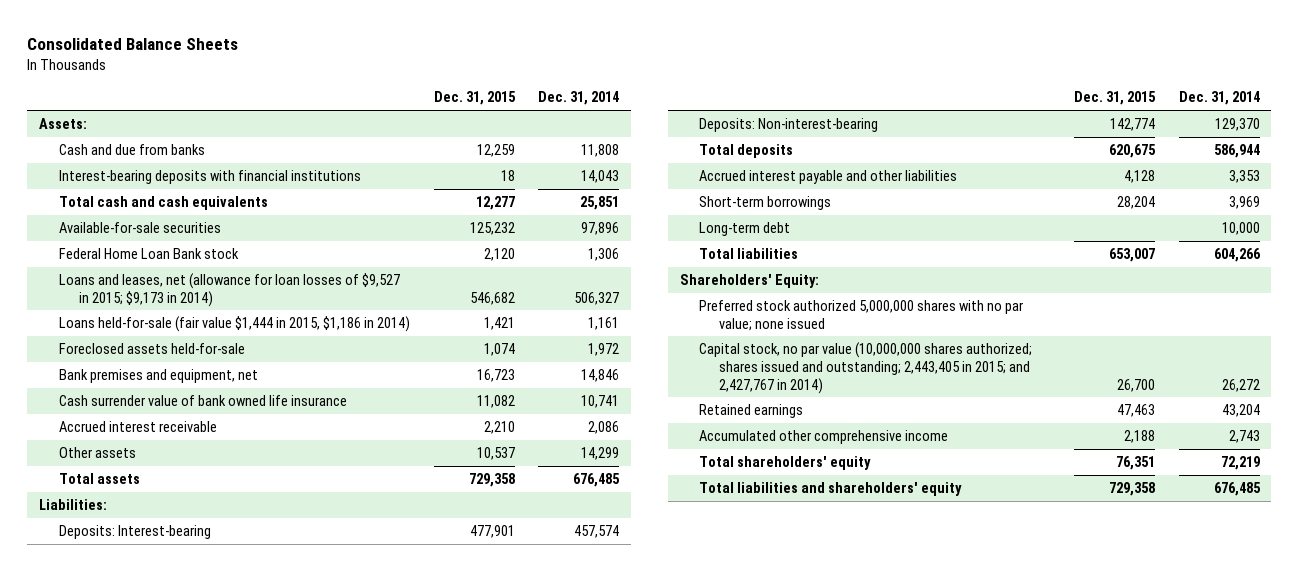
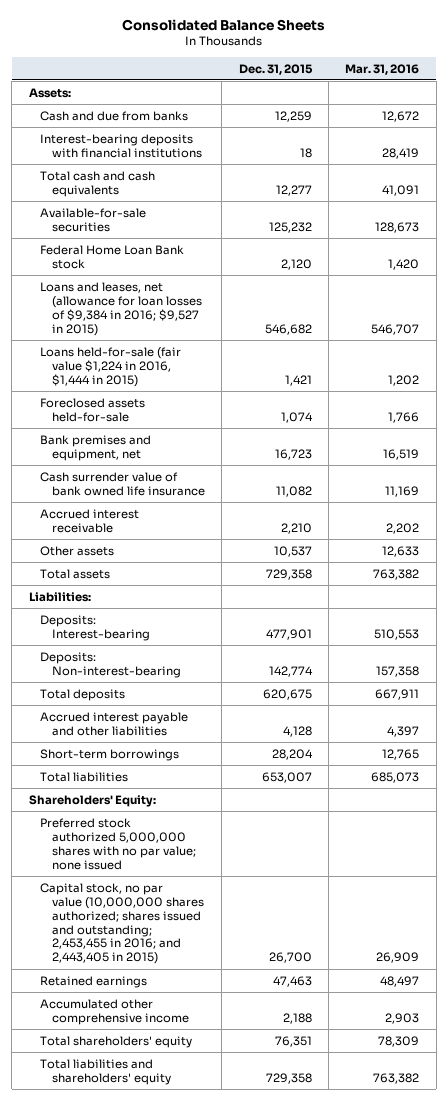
[538,91,620,106] Dec. 31, 2014 -> none
none -> [345,63,420,75] Mar. 31, 2016
[59,272,401,307] Loans and leases, net (allowance for loan losses of $9,527 in 2015; $9,173 in 2014) -> [40,281,202,336] Loans and leases, net (allowance for loan losses of $9,384 in 2016; $9,527 in 2015)
[59,315,411,332] Loans held-for-sale (fair value $1,444 in 2015, $1,186 in 2014) -> [40,346,182,387] Loans held-for-sale (fair value $1,224 in 2016, $1,444 in 2015)
[699,221,791,236] Long-term debt -> none
[699,341,1033,394] Capital stock, no par value (10,000,000 shares authorized; shares issued and outstanding; 2,443,405 in 2015; and 2,427,767 in 2014) -> [40,882,204,965] Capital stock, no par value (10,000,000 shares authorized; shares issued and outstanding; 2,453,455 in 2016; and 2,443,405 in 2015)

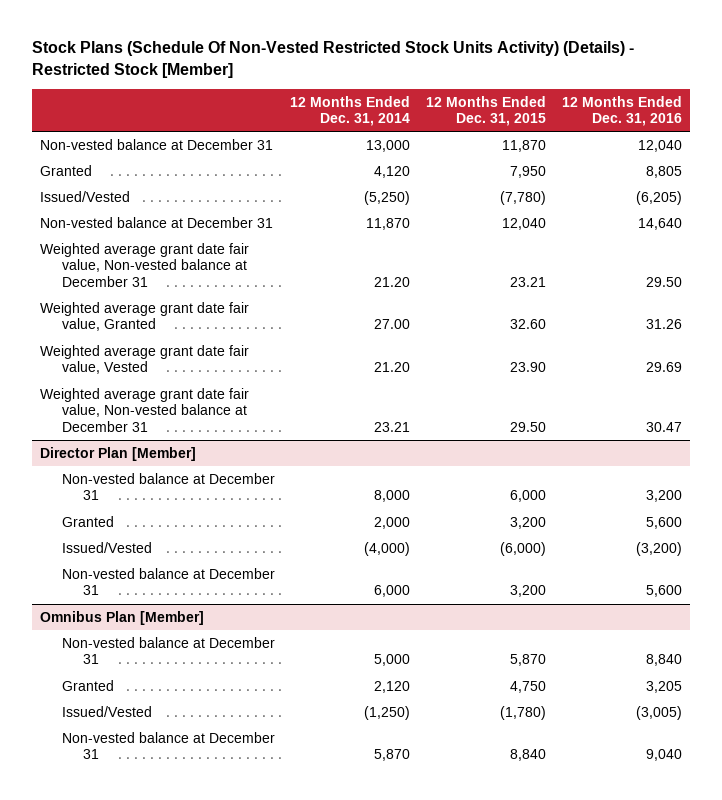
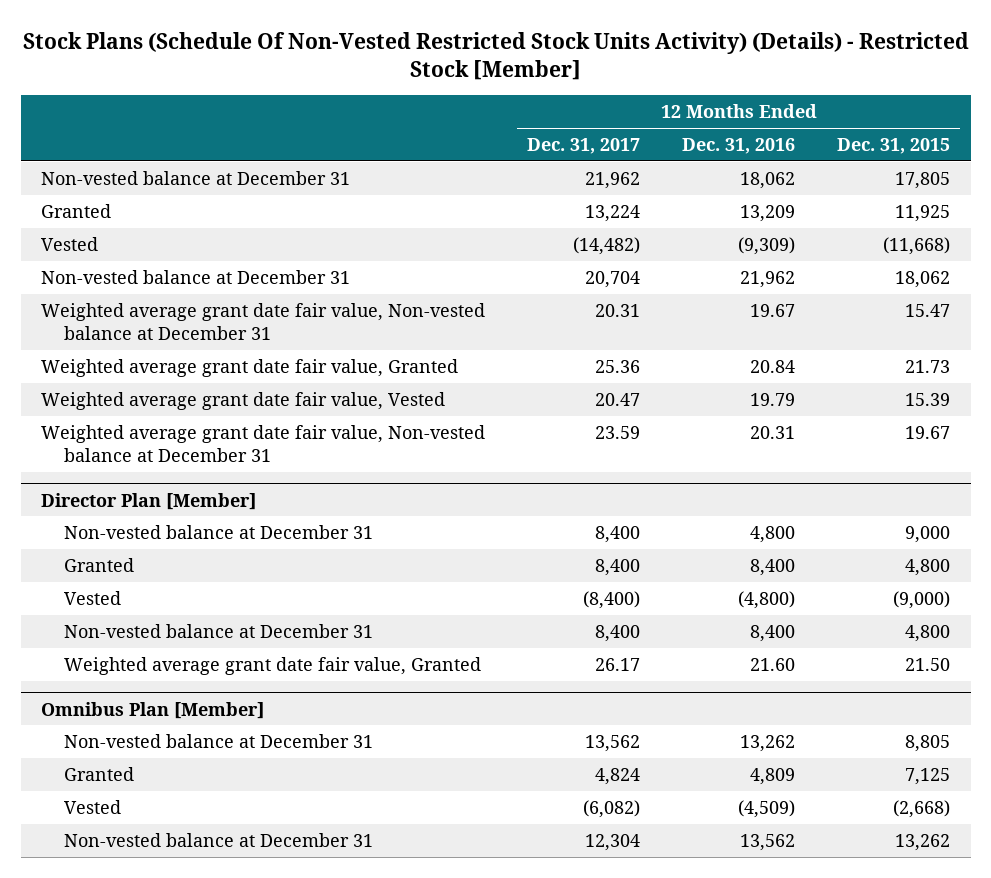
[290,95,411,127] 12 Months Ended Dec. 31, 2014 -> none
none -> [527,138,641,155] Dec. 31, 2017
[502,139,547,152] 11,870 -> [894,171,950,189] 17,805
[637,139,682,152] 12,040 -> [740,171,796,189] 18,062
[510,165,547,178] 7,950 -> [894,204,950,222] 11,925
[645,165,682,178] 8,805 -> [740,204,796,222] 13,209
[39,190,130,202] Issued/Vested -> [41,236,99,251] Vested
[500,190,547,205] (7,780) -> [882,236,950,255] (11,668)
[635,190,682,205] (6,205) -> [738,236,796,255] (9,309)
[502,217,547,230] 12,040 -> [894,270,950,288] 18,062
[637,217,682,230] 14,640 -> [740,270,796,288] 21,962
[510,276,547,287] 23.21 -> [904,303,950,317] 15.47
[645,276,682,287] 29.50 -> [750,303,796,317] 19.67
[510,319,547,330] 32.60 -> [904,359,950,373] 21.73
[645,319,682,330] 31.26 -> [750,359,796,373] 20.84
[510,362,547,373] 23.90 -> [904,392,950,406] 15.39
[645,362,682,373] 29.69 -> [750,392,796,406] 19.79
[510,421,547,432] 29.50 -> [904,425,950,439] 19.67
[645,421,682,432] 30.47 -> [750,425,796,439] 20.31
[510,490,547,503] 6,000 -> [904,525,950,543] 9,000
[645,490,682,503] 3,200 -> [750,525,796,543] 4,800
[510,516,547,529] 3,200 -> [904,558,950,576] 4,800
[645,516,682,529] 5,600 -> [750,558,796,576] 8,400
[61,541,152,553] Issued/Vested -> [64,590,122,605] Vested
[500,541,547,556] (6,000) -> [892,590,950,609] (9,000)
[635,541,682,556] (3,200) -> [738,590,796,609] (4,800)
[510,585,547,598] 3,200 -> [904,624,950,642] 4,800
[645,585,682,598] 5,600 -> [750,624,796,642] 8,400
none -> [64,656,482,675] Weighted average grant date fair value, Granted
[510,654,547,667] 5,870 -> [904,734,950,752] 8,805
[645,654,682,667] 8,840 -> [740,734,796,752] 13,262
[510,680,547,693] 4,750 -> [904,767,950,785] 7,125
[645,680,682,693] 3,205 -> [750,767,796,785] 4,809
[61,705,152,717] Issued/Vested -> [64,799,122,814] Vested
[500,705,547,720] (1,780) -> [892,799,950,818] (2,668)
[635,705,682,720] (3,005) -> [738,799,796,818] (4,509)
[510,749,547,762] 8,840 -> [894,833,950,851] 13,262
[645,749,682,762] 9,040 -> [740,833,796,851] 13,562

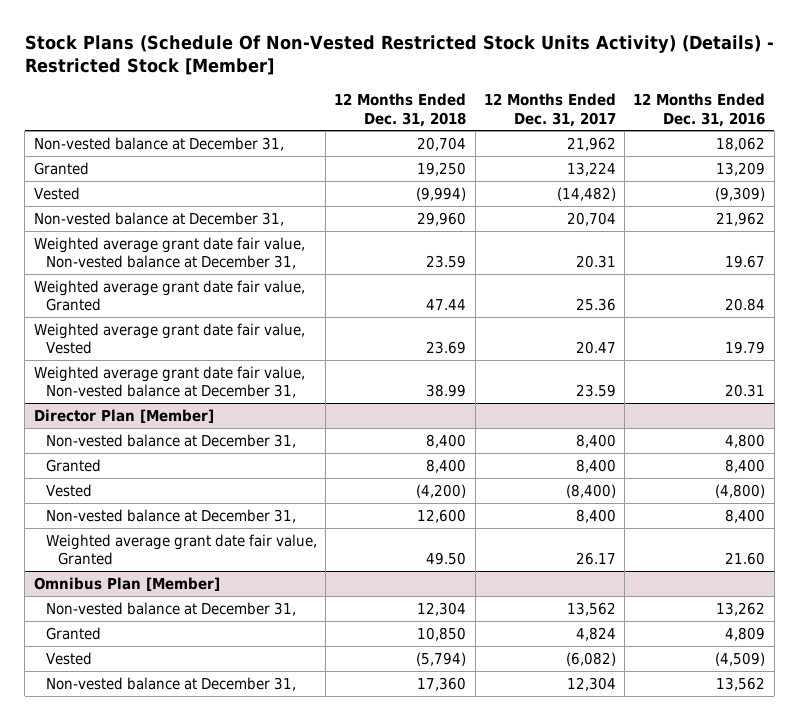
[836,138,950,155] Dec. 31, 2015 -> none
none -> [334,93,467,127] 12 Months Ended Dec. 31, 2018
[41,170,351,185] Non-vested balance at December 31 -> [33,136,284,151] Non-vested balance at December 31,
[41,269,351,284] Non-vested balance at December 31 -> [33,211,284,226] Non-vested balance at December 31,
[41,302,486,341] Weighted average grant date fair value, Non-vested balance at December 31 -> [33,236,305,270] Weighted average grant date fair value, Non-vested balance at December 31,
[41,424,486,463] Weighted average grant date fair value, Non-vested balance at December 31 -> [33,365,305,399] Weighted average grant date fair value, Non-vested balance at December 31,
[64,524,374,539] Non-vested balance at December 31 -> [45,433,296,448] Non-vested balance at December 31,
[64,623,374,638] Non-vested balance at December 31 -> [45,508,296,523] Non-vested balance at December 31,
[64,733,374,748] Non-vested balance at December 31 -> [45,601,296,616] Non-vested balance at December 31,
[64,832,374,847] Non-vested balance at December 31 -> [45,676,296,691] Non-vested balance at December 31,

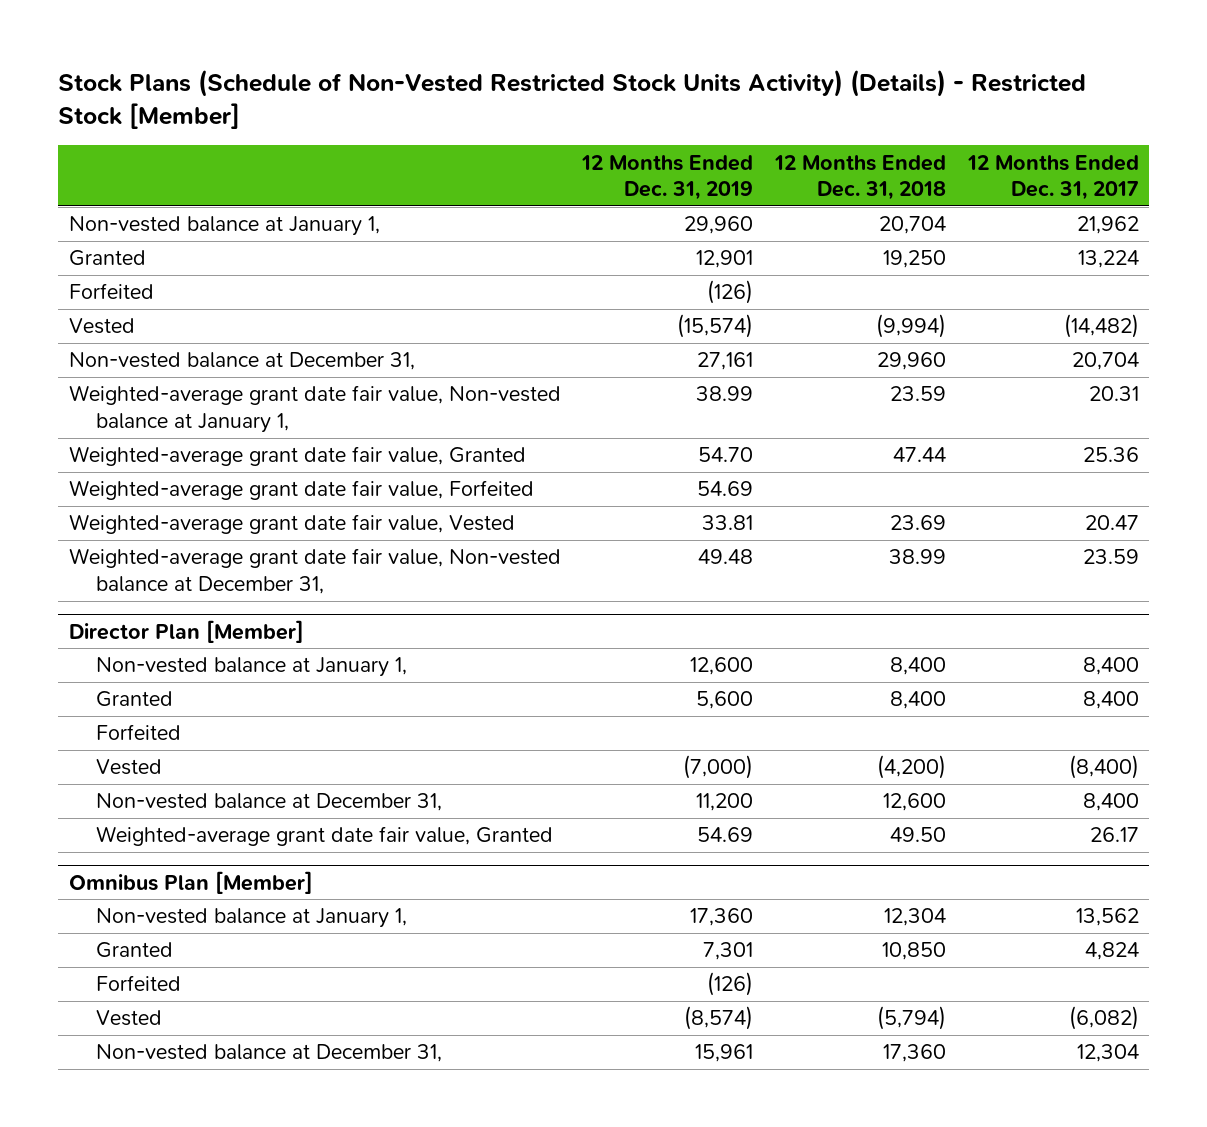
[24,34,774,76] Stock Plans (Schedule Of Non-Vested Restricted Stock Units Activity) (Details) - Restricted Stock [Member] -> [57,68,1086,129] Stock Plans (Schedule of Non-Vested Restricted Stock Units Activity) (Details) - Restricted Stock [Member]
[633,93,766,127] 12 Months Ended Dec. 31, 2016 -> none
none -> [581,154,754,200] 12 Months Ended Dec. 31, 2019
[33,136,284,151] Non-vested balance at December 31, -> [68,216,380,237] Non-vested balance at January 1,
none -> [68,283,154,300] Forfeited
[33,236,305,270] Weighted average grant date fair value, Non-vested balance at December 31, -> [68,385,561,433] Weighted-average grant date fair value, Non-vested balance at January 1,
[33,279,305,312] Weighted average grant date fair value, Granted -> [68,446,526,467] Weighted-average grant date fair value, Granted
none -> [68,480,534,501] Weighted-average grant date fair value, Forfeited
[33,322,305,355] Weighted average grant date fair value, Vested -> [68,514,515,535] Weighted-average grant date fair value, Vested
[33,365,305,399] Weighted average grant date fair value, Non-vested balance at December 31, -> [68,548,561,594] Weighted-average grant date fair value, Non-vested balance at December 31,
[45,433,296,448] Non-vested balance at December 31, -> [95,657,407,678] Non-vested balance at January 1,
none -> [95,724,181,741] Forfeited
[45,533,317,566] Weighted average grant date fair value, Granted -> [95,826,553,847] Weighted-average grant date fair value, Granted
[45,601,296,616] Non-vested balance at December 31, -> [95,908,407,929] Non-vested balance at January 1,
none -> [95,975,181,992] Forfeited

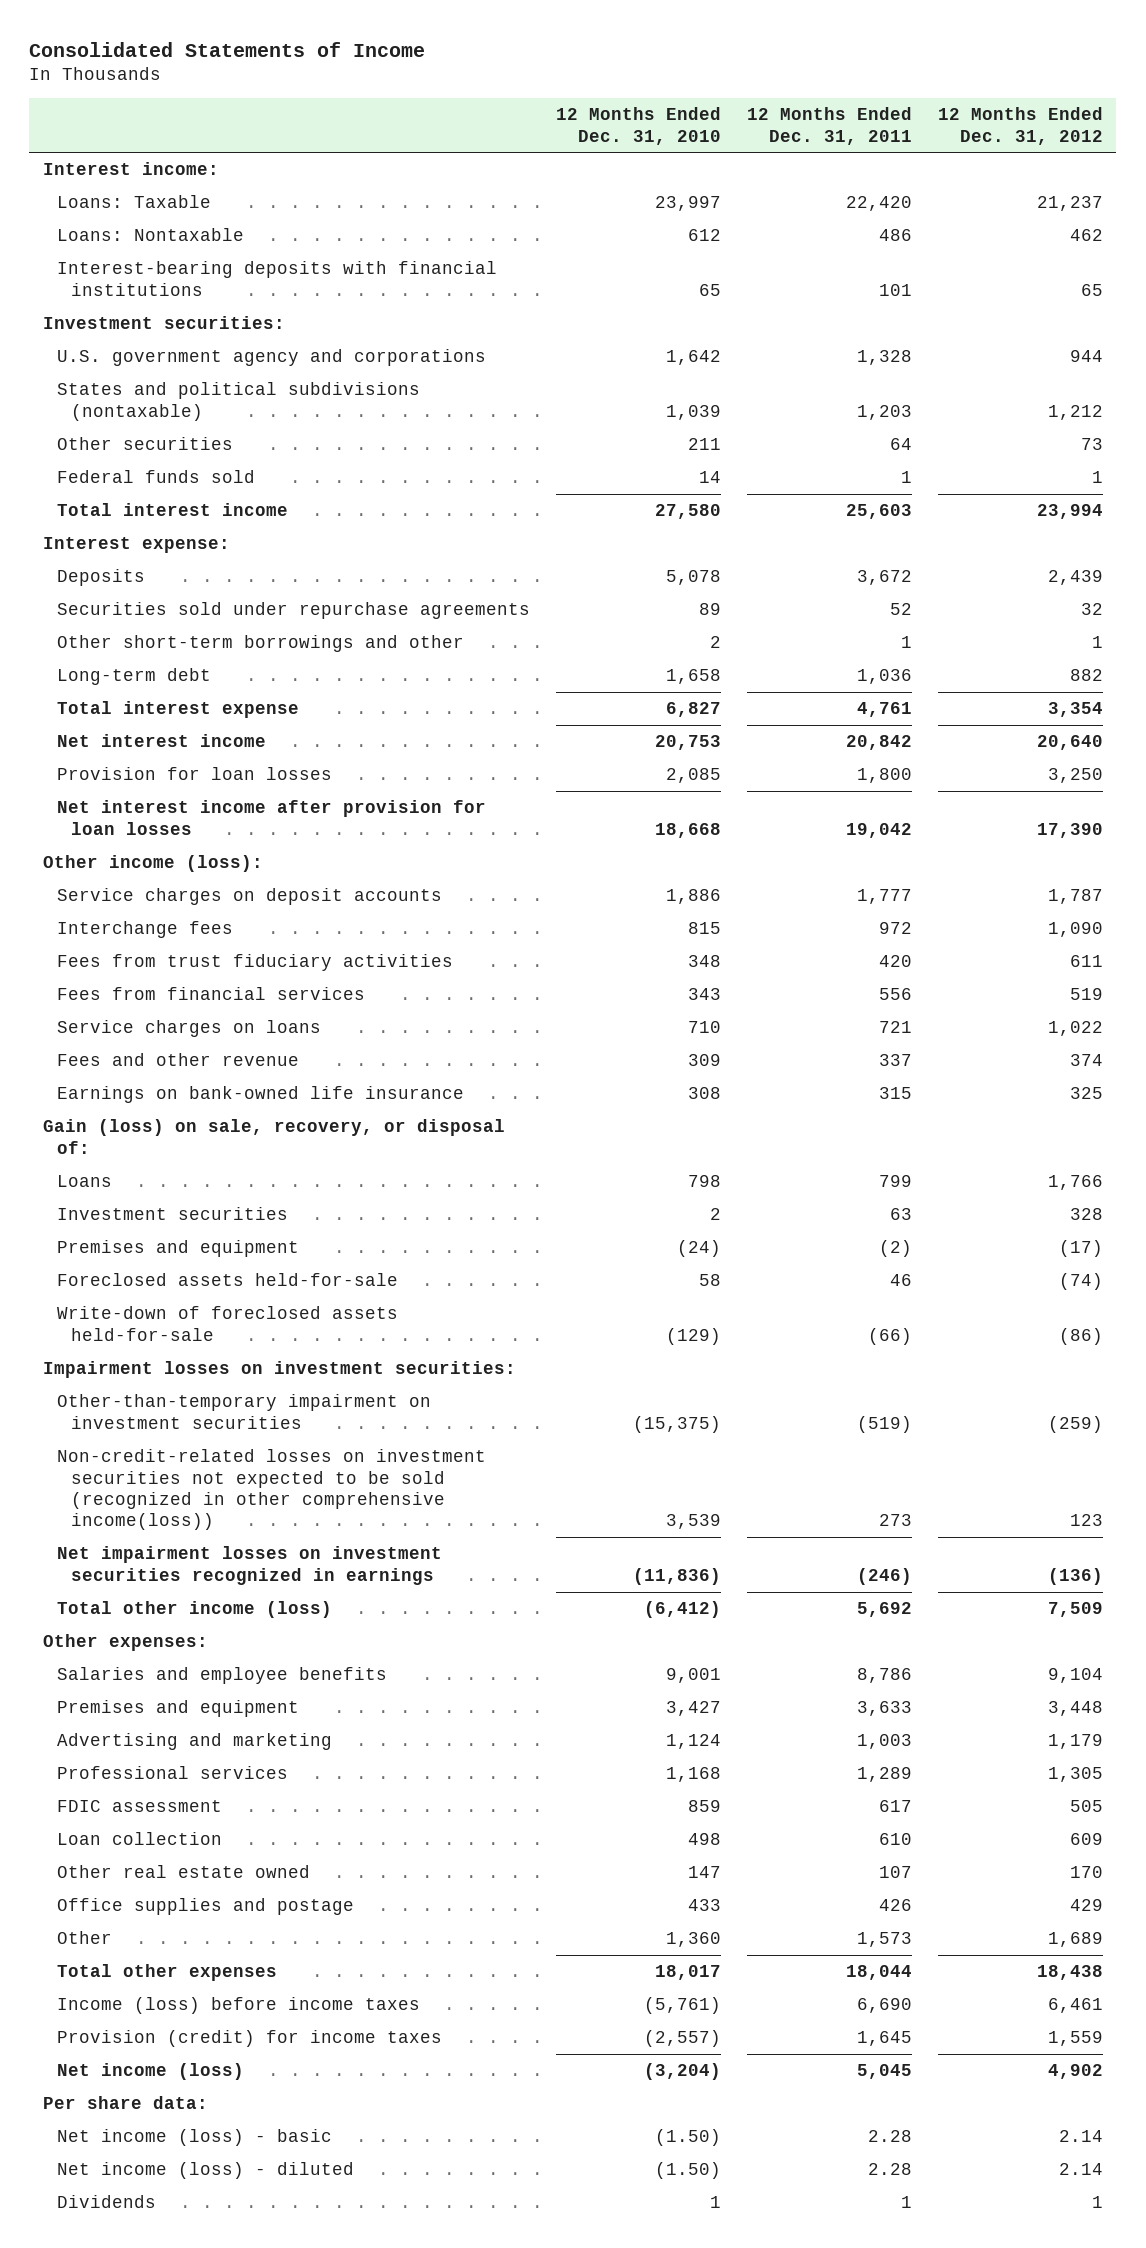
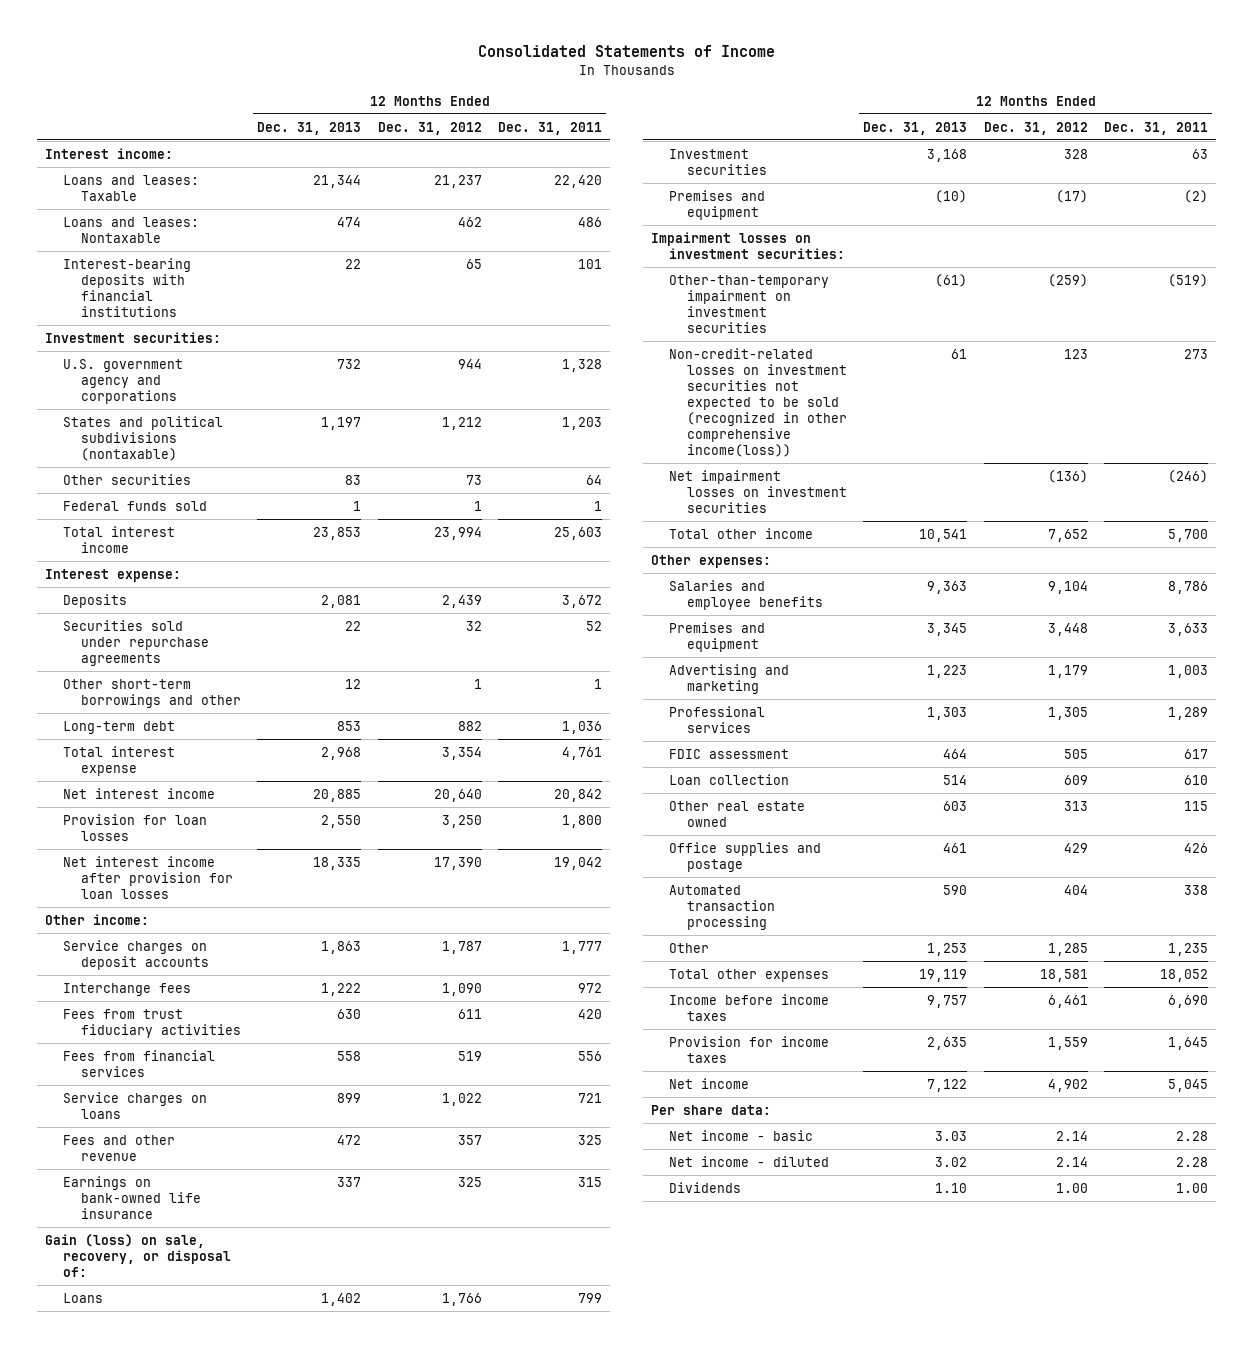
[555,107,721,145] 12 Months Ended Dec. 31, 2010 -> none
none -> [257,121,362,135] Dec. 31, 2013
[56,195,211,209] Loans: Taxable -> [62,174,199,201] Loans and leases: Taxable
[56,228,244,242] Loans: Nontaxable -> [62,216,199,243] Loans and leases: Nontaxable
[42,855,263,873] Other income (loss): -> [44,913,149,925] Other income:
[879,1054,913,1067] 337 -> [577,1134,602,1145] 325
[1070,1054,1104,1067] 374 -> [457,1134,482,1145] 357
[56,1273,398,1287] Foreclosed assets held-for-sale -> none
[56,1306,398,1341] Write-down of foreclosed assets held-for-sale -> none
[56,1546,442,1585] Net impairment losses on investment securities recognized in earnings -> [669,469,848,513] Net impairment losses on investment securities
[56,1601,332,1619] Total other income (loss) -> [669,527,814,539] Total other income
[857,1602,913,1618] 5,692 -> [1168,528,1209,542] 5,700
[1048,1602,1104,1618] 7,509 -> [1047,528,1088,542] 7,652
[879,1866,913,1879] 107 -> [1184,800,1209,811] 115
[1070,1866,1104,1879] 170 -> [1063,800,1088,811] 313
none -> [669,884,776,930] Automated transaction processing
[857,1932,913,1948] 1,573 -> [1168,942,1209,956] 1,235
[1048,1932,1104,1948] 1,689 -> [1047,942,1088,956] 1,285
[846,1965,913,1981] 18,044 -> [1160,968,1209,982] 18,052
[1037,1965,1104,1981] 18,438 -> [1039,968,1088,982] 18,581
[56,1997,420,2015] Income (loss) before income taxes -> [669,993,830,1021] Income before income taxes
[56,2030,442,2048] Provision (credit) for income taxes -> [669,1035,830,1063] Provision for income taxes
[56,2063,244,2081] Net income (loss) -> [669,1077,750,1089] Net income
[56,2129,332,2147] Net income (loss) - basic -> [669,1129,814,1141] Net income - basic
[56,2162,354,2180] Net income (loss) - diluted -> [669,1155,830,1167] Net income - diluted
[901,2196,913,2209] 1 -> [1176,1182,1209,1193] 1.00
[1092,2196,1104,2209] 1 -> [1055,1182,1088,1193] 1.00

